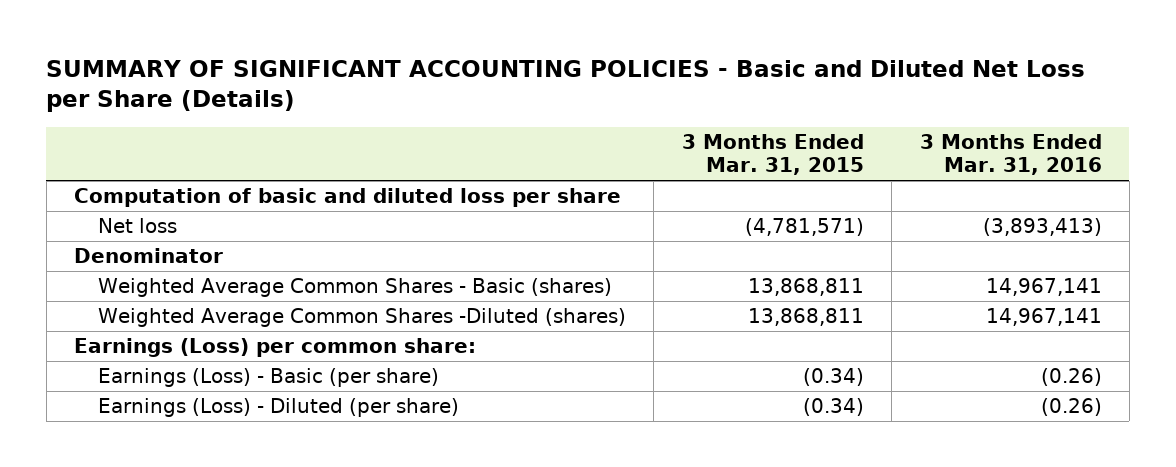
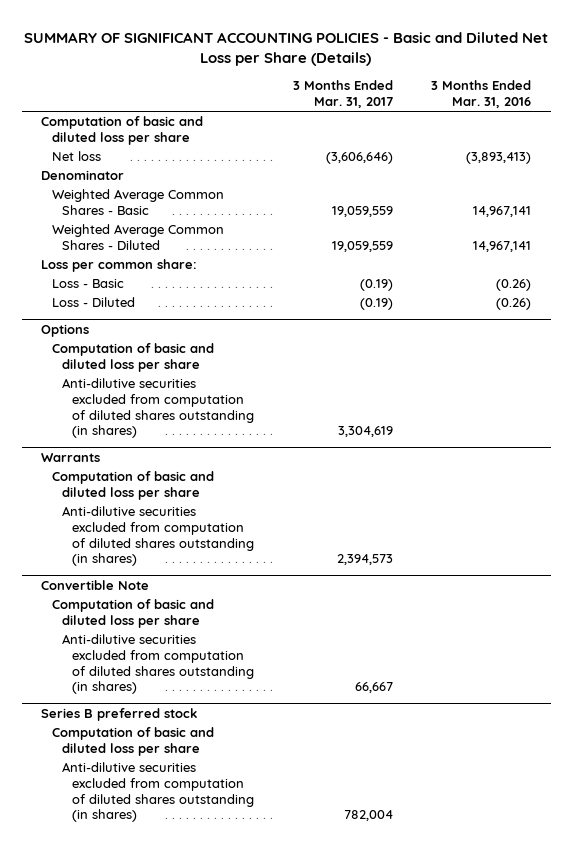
[681,134,864,176] 3 Months Ended Mar. 31, 2015 -> none
none -> [292,80,393,109] 3 Months Ended Mar. 31, 2017
[98,278,613,298] Weighted Average Common Shares - Basic (shares) -> [51,189,224,215] Weighted Average Common Shares - Basic
[98,308,627,328] Weighted Average Common Shares -Diluted (shares) -> [51,224,224,250] Weighted Average Common Shares - Diluted
[74,338,477,358] Earnings (Loss) per common share: -> [41,259,198,273] Loss per common share:
[98,368,440,388] Earnings (Loss) - Basic (per share) -> [51,279,124,289] Loss - Basic
[98,398,460,418] Earnings (Loss) - Diluted (per share) -> [51,297,135,308] Loss - Diluted
none -> [41,324,90,338] Options
none -> [51,343,214,372] Computation of basic and diluted loss per share
none -> [61,378,254,439] Anti-dilutive securities excluded from computation of diluted shares outstanding (in shares)
none -> [41,453,101,463] Warrants
none -> [51,471,214,500] Computation of basic and diluted loss per share
none -> [61,506,254,567] Anti-dilutive securities excluded from computation of diluted shares outstanding (in shares)
none -> [41,580,150,591] Convertible Note
none -> [51,599,214,628] Computation of basic and diluted loss per share
none -> [61,634,254,695] Anti-dilutive securities excluded from computation of diluted shares outstanding (in shares)
none -> [41,708,198,722] Series B preferred stock
none -> [51,727,214,756] Computation of basic and diluted loss per share
none -> [61,762,254,823] Anti-dilutive securities excluded from computation of diluted shares outstanding (in shares)

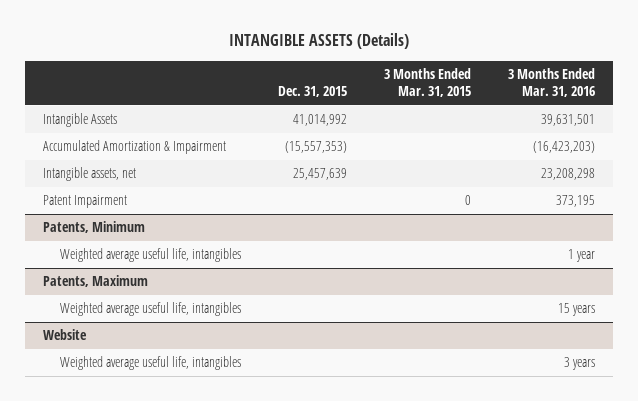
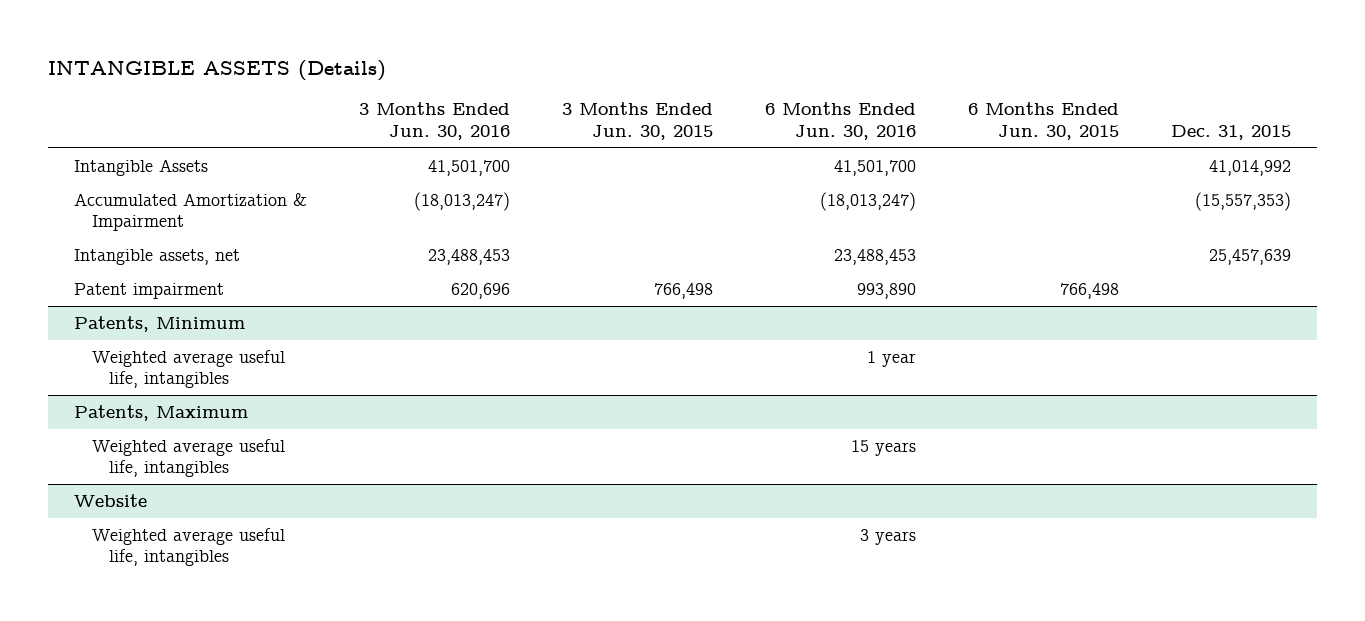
[383,68,471,98] 3 Months Ended Mar. 31, 2015 -> none
[507,68,595,98] 3 Months Ended Mar. 31, 2016 -> none
none -> [359,102,511,140] 3 Months Ended Jun. 30, 2016
none -> [562,102,714,140] 3 Months Ended Jun. 30, 2015
none -> [765,102,917,140] 6 Months Ended Jun. 30, 2016
none -> [968,102,1120,140] 6 Months Ended Jun. 30, 2015
[42,195,127,209] Patent Impairment -> [74,282,225,299] Patent impairment

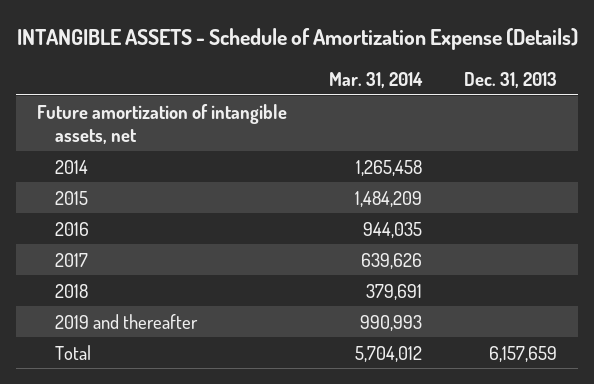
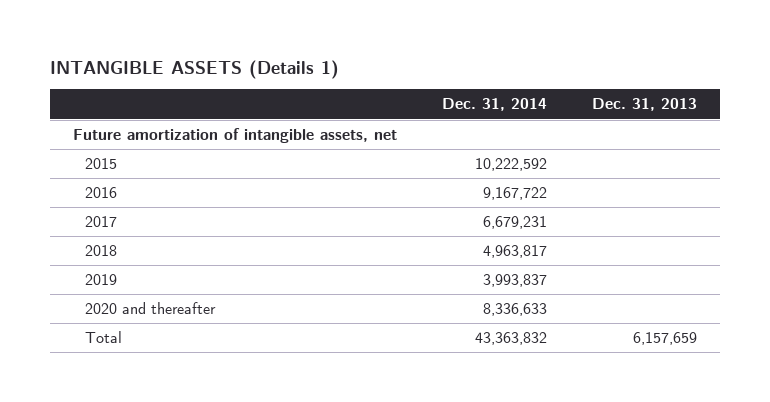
[17,27,579,50] INTANGIBLE ASSETS - Schedule of Amortization Expense (Details) -> [50,59,340,79] INTANGIBLE ASSETS (Details 1)
[329,71,424,88] Mar. 31, 2014 -> none
none -> [441,98,547,112] Dec. 31, 2014
[55,159,89,174] 2014 -> none
none -> [84,274,117,286] 2019
[55,313,199,329] 2019 and thereafter -> [84,302,216,315] 2020 and thereafter

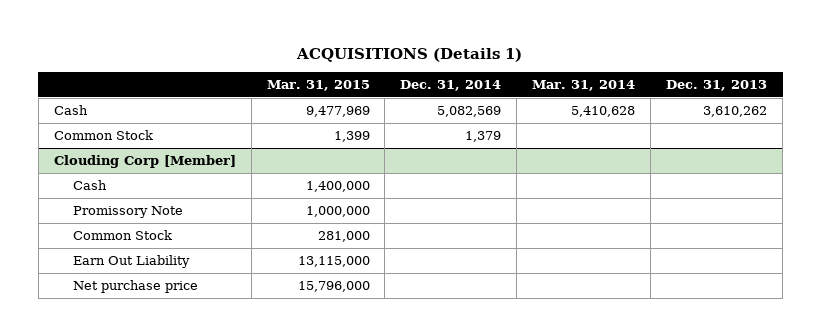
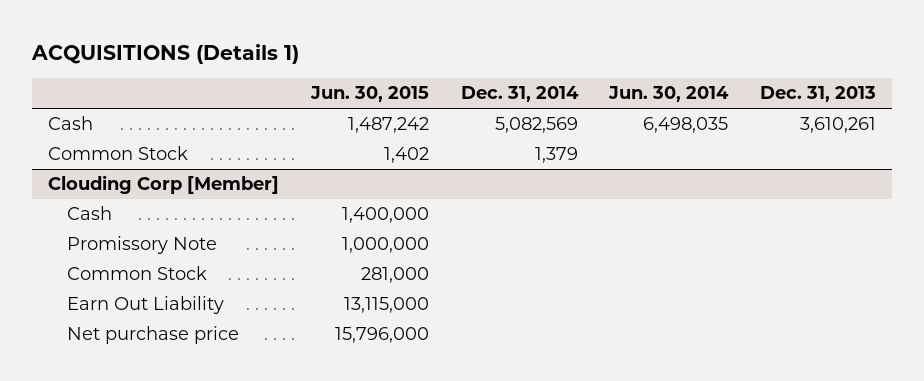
[266,80,370,92] Mar. 31, 2015 -> none
[532,80,636,92] Mar. 31, 2014 -> none
none -> [309,86,429,103] Jun. 30, 2015
none -> [608,86,730,103] Jun. 30, 2014
[703,106,768,118] 3,610,262 -> [800,117,877,134] 3,610,261

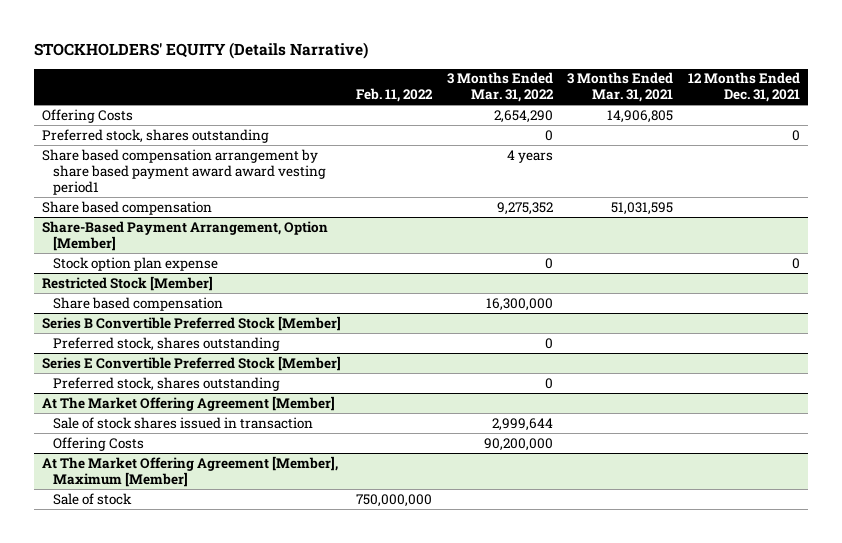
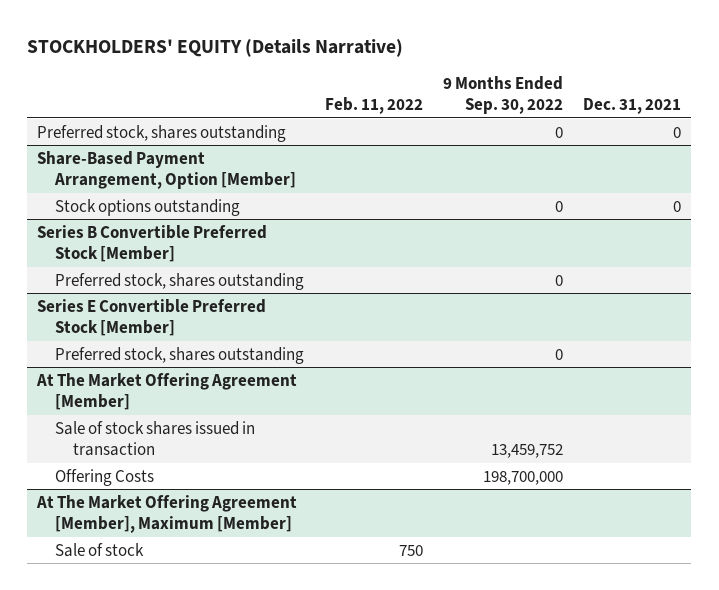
[446,72,554,103] 3 Months Ended Mar. 31, 2022 -> none
[567,72,674,103] 3 Months Ended Mar. 31, 2021 -> none
[688,72,801,103] 12 Months Ended Dec. 31, 2021 -> none
none -> [442,75,563,115] 9 Months Ended Sep. 30, 2022
none -> [583,98,682,115] Dec. 31, 2021
[41,108,133,123] Offering Costs -> none
[41,148,327,195] Share based compensation arrangement by share based payment award award vesting period1 -> none
[41,200,212,215] Share based compensation -> none
[53,256,219,271] Stock option plan expense -> none
[41,275,213,291] Restricted Stock [Member] -> none
[53,296,224,311] Share based compensation -> none
none -> [55,198,241,216] Stock options outstanding
[355,493,432,507] 750,000,000 -> [398,544,423,556] 750

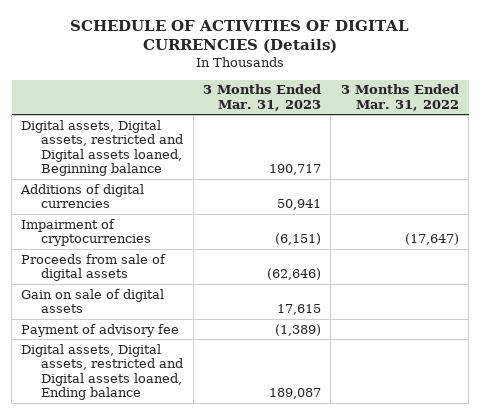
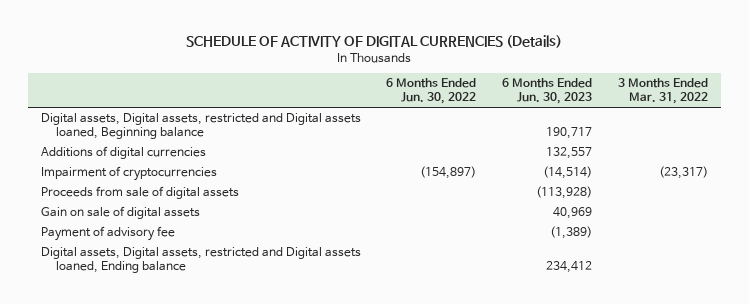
[70,19,410,54] SCHEDULE OF ACTIVITIES OF DIGITAL CURRENCIES (Details) -> [186,34,563,48] SCHEDULE OF ACTIVITY OF DIGITAL CURRENCIES (Details)
[202,84,321,111] 3 Months Ended Mar. 31, 2023 -> none
none -> [386,78,477,105] 6 Months Ended Jun. 30, 2022
none -> [502,78,593,105] 6 Months Ended Jun. 30, 2023
[404,233,459,246] (17,647) -> [659,166,709,180] (23,317)

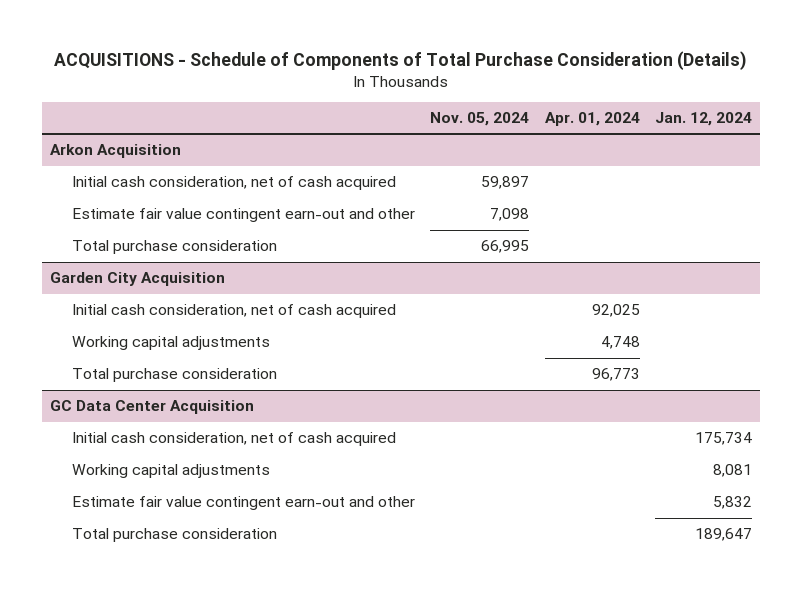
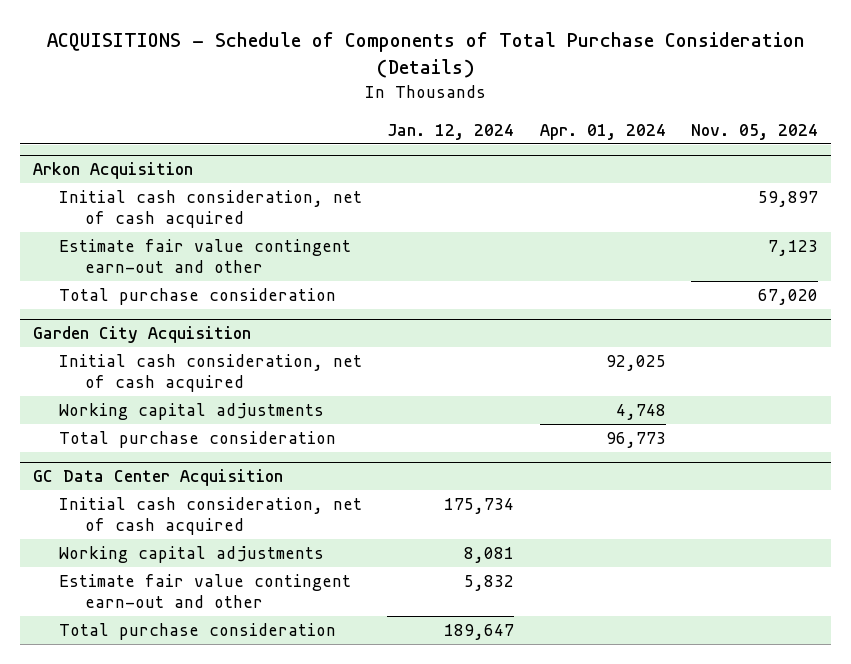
[490,208,530,222] 7,098 -> [768,240,819,257] 7,123
[481,240,530,254] 66,995 -> [758,289,819,306] 67,020

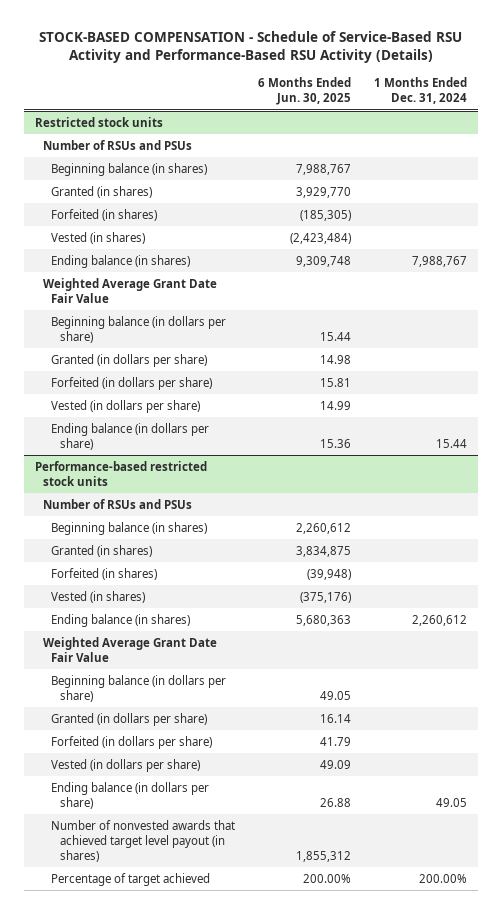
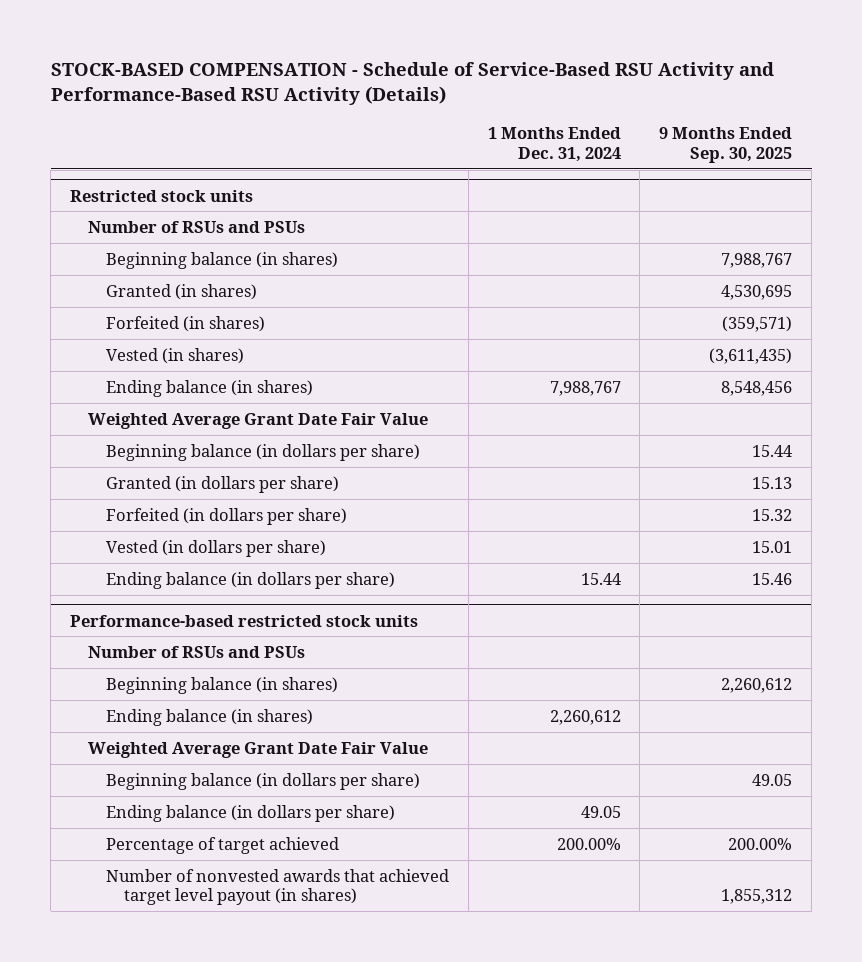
[258,77,352,106] 6 Months Ended Jun. 30, 2025 -> none
none -> [659,126,793,163] 9 Months Ended Sep. 30, 2025
[51,544,153,557] Granted (in shares) -> none
[51,567,158,580] Forfeited (in shares) -> none
[51,590,146,603] Vested (in shares) -> none
[51,712,208,726] Granted (in dollars per share) -> none
[51,735,213,749] Forfeited (in dollars per share) -> none
[51,758,201,772] Vested (in dollars per share) -> none
[51,819,236,862] Number of nonvested awards that achieved target level payout (in shares) -> [105,868,449,906] Number of nonvested awards that achieved target level payout (in shares)

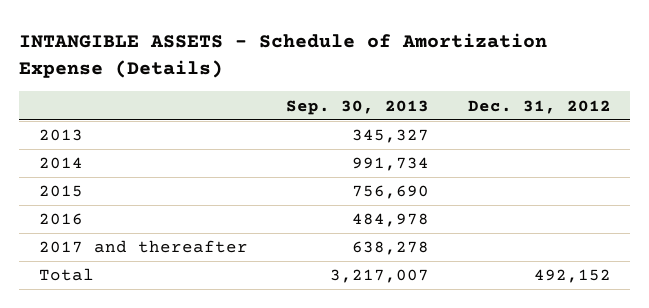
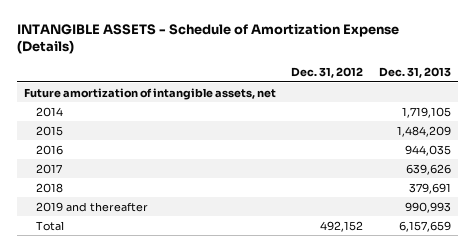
[286,99,430,115] Sep. 30, 2013 -> none
none -> [378,67,451,79] Dec. 31, 2013
[38,129,83,142] 2013 -> none
none -> [24,87,277,100] Future amortization of intangible assets, net
none -> [35,163,62,174] 2017
none -> [35,182,63,193] 2018
[38,240,248,254] 2017 and thereafter -> [35,201,148,212] 2019 and thereafter

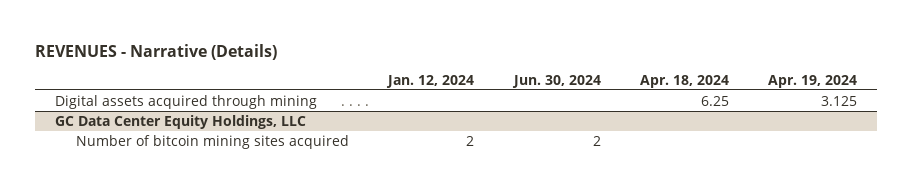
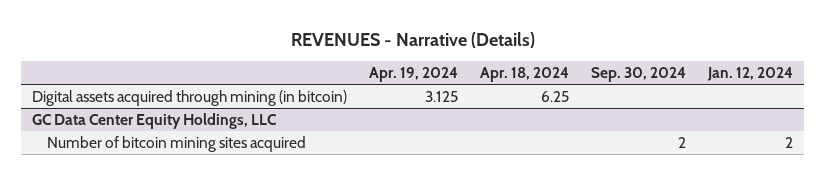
[511,74,601,88] Jun. 30, 2024 -> none
none -> [591,67,687,83] Sep. 30, 2024
[54,94,317,109] Digital assets acquired through mining -> [32,90,348,107] Digital assets acquired through mining (in bitcoin)

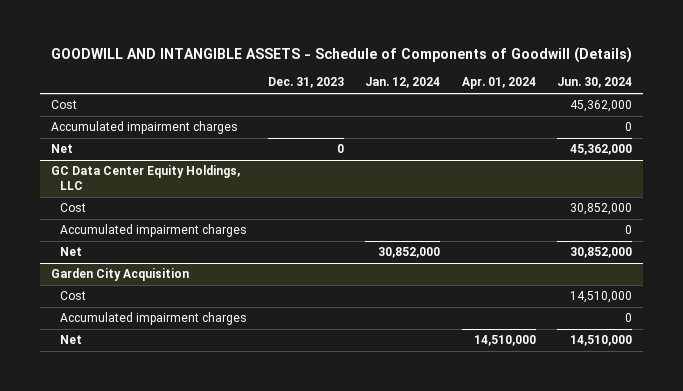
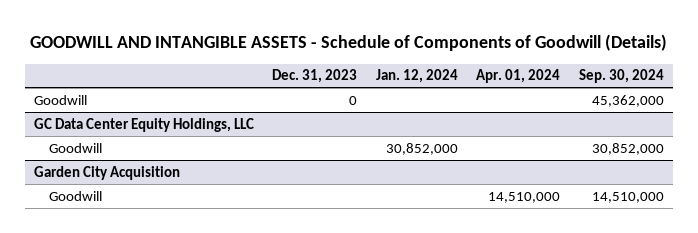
[557,77,633,89] Jun. 30, 2024 -> none
none -> [578,69,664,84] Sep. 30, 2024
[50,100,77,110] Cost -> none
[50,121,238,135] Accumulated impairment charges -> none
[50,144,73,154] Net -> [34,94,88,105] Goodwill
[59,203,86,213] Cost -> none
[59,224,247,238] Accumulated impairment charges -> none
[59,247,82,257] Net -> [49,142,103,153] Goodwill
[59,291,86,301] Cost -> none
[59,312,247,326] Accumulated impairment charges -> none
[59,335,82,345] Net -> [49,190,103,201] Goodwill

